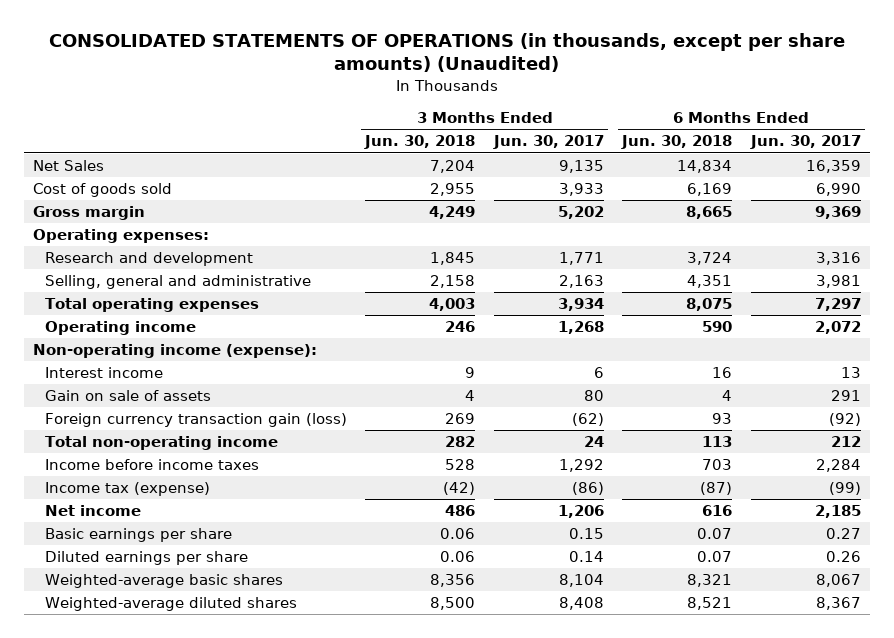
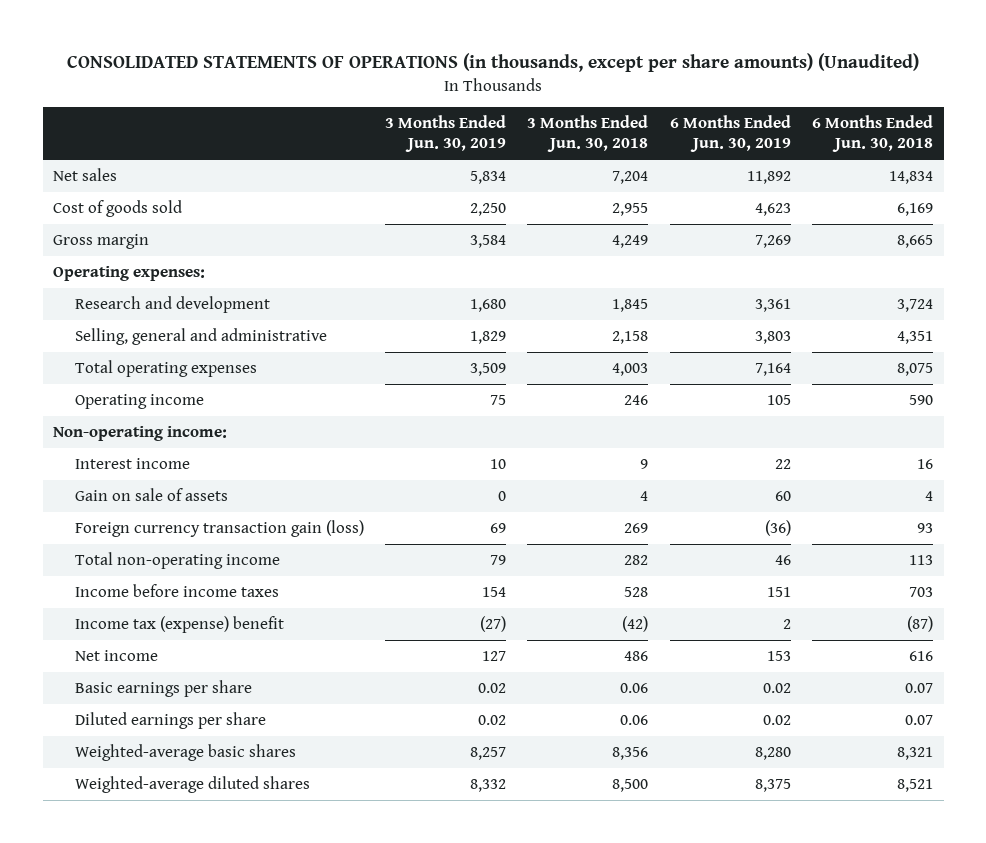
[492,135,604,150] Jun. 30, 2017 -> none
[749,135,861,150] Jun. 30, 2017 -> none
none -> [385,115,507,153] 3 Months Ended Jun. 30, 2019
none -> [669,115,791,153] 6 Months Ended Jun. 30, 2019
[32,160,104,172] Net Sales -> [53,168,118,182] Net sales
[32,344,317,359] Non-operating income (expense): -> [53,426,228,442] Non-operating income:
[44,482,210,497] Income tax (expense) -> [74,616,284,634] Income tax (expense) benefit

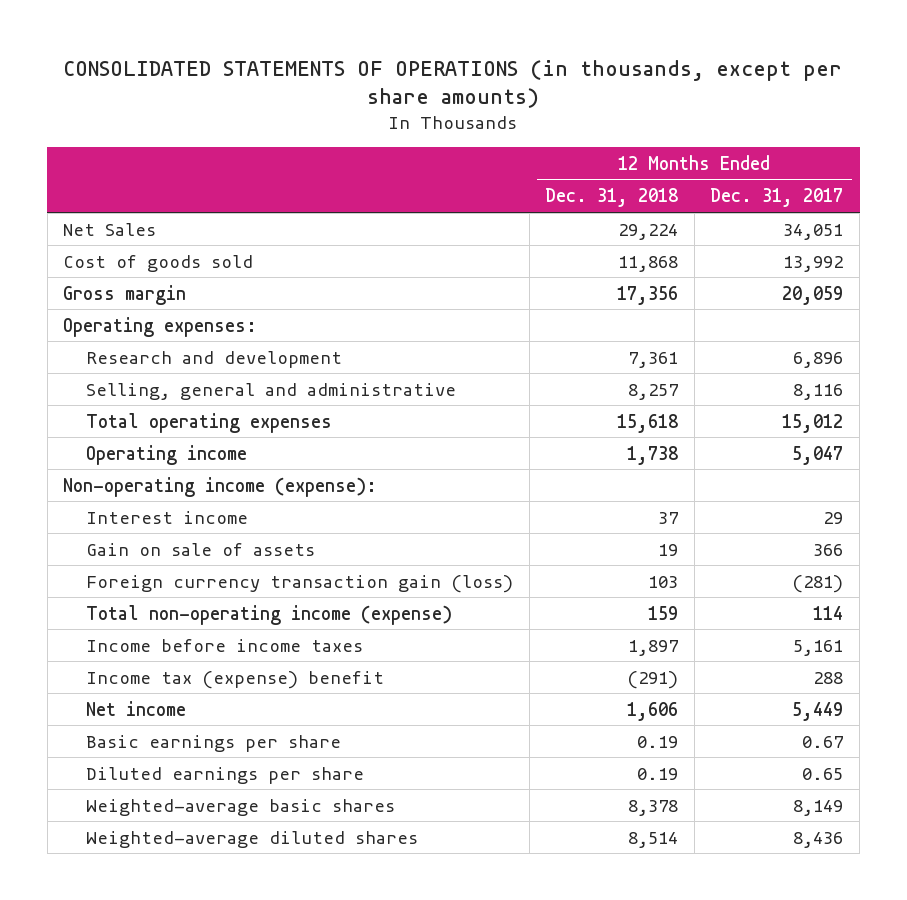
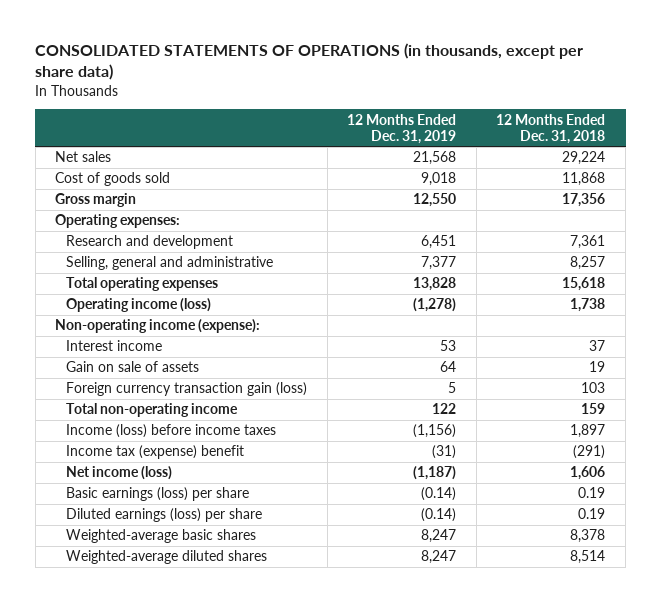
[63,59,843,109] CONSOLIDATED STATEMENTS OF OPERATIONS (in thousands, except per share amounts) -> [35,43,584,81] CONSOLIDATED STATEMENTS OF OPERATIONS (in thousands, except per share data)
[710,188,844,208] Dec. 31, 2017 -> none
none -> [347,113,457,144] 12 Months Ended Dec. 31, 2019
[63,222,157,236] Net Sales -> [55,151,112,163] Net sales
[86,444,248,465] Operating income -> [66,298,212,313] Operating income (loss)
[86,604,453,625] Total non-operating income (expense) -> [66,403,239,418] Total non-operating income
[86,638,364,652] Income before income taxes -> [66,424,277,439] Income (loss) before income taxes
[86,700,187,716] Net income -> [66,466,173,481] Net income (loss)
[86,734,342,752] Basic earnings per share -> [66,487,250,502] Basic earnings (loss) per share
[86,766,365,784] Diluted earnings per share -> [66,508,263,523] Diluted earnings (loss) per share

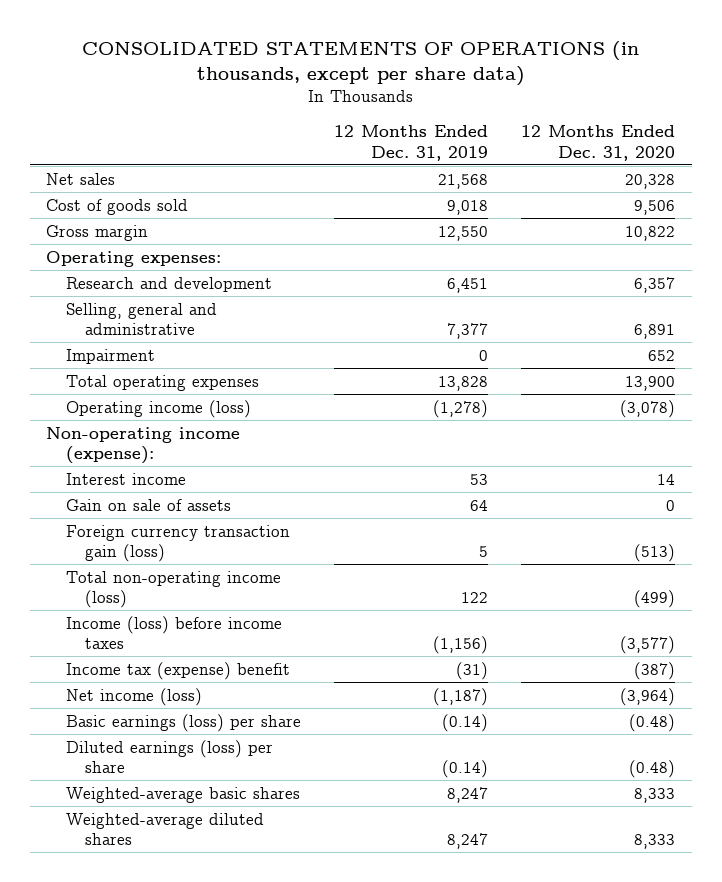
[496,113,606,144] 12 Months Ended Dec. 31, 2018 -> none
none -> [521,125,676,161] 12 Months Ended Dec. 31, 2020
none -> [65,348,155,364] Impairment
[66,403,239,418] Total non-operating income -> [65,570,281,608] Total non-operating income (loss)

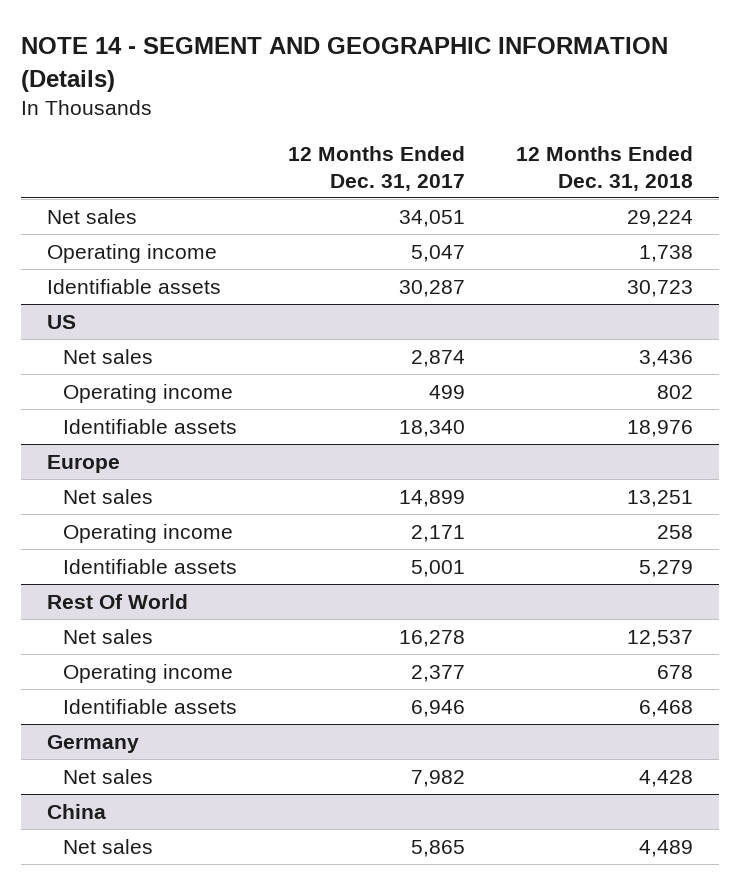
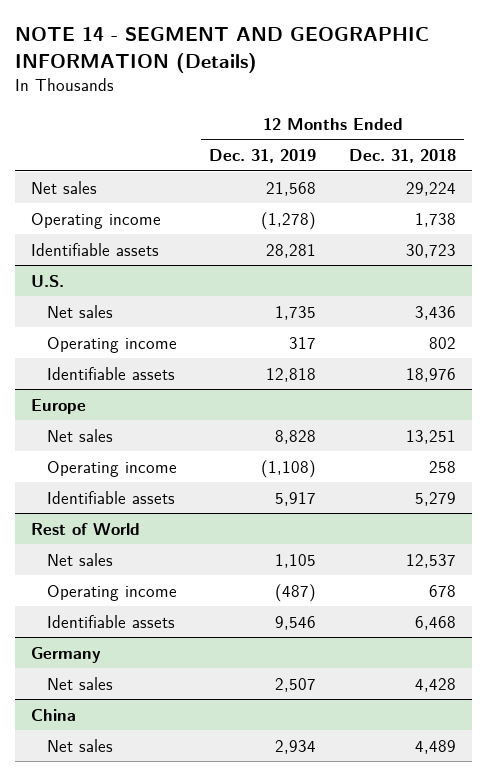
[288,145,466,191] 12 Months Ended Dec. 31, 2017 -> none
none -> [209,149,317,164] Dec. 31, 2019
[46,314,76,329] US -> [31,274,65,287] U.S.
[46,593,188,609] Rest Of World -> [31,522,141,535] Rest of World

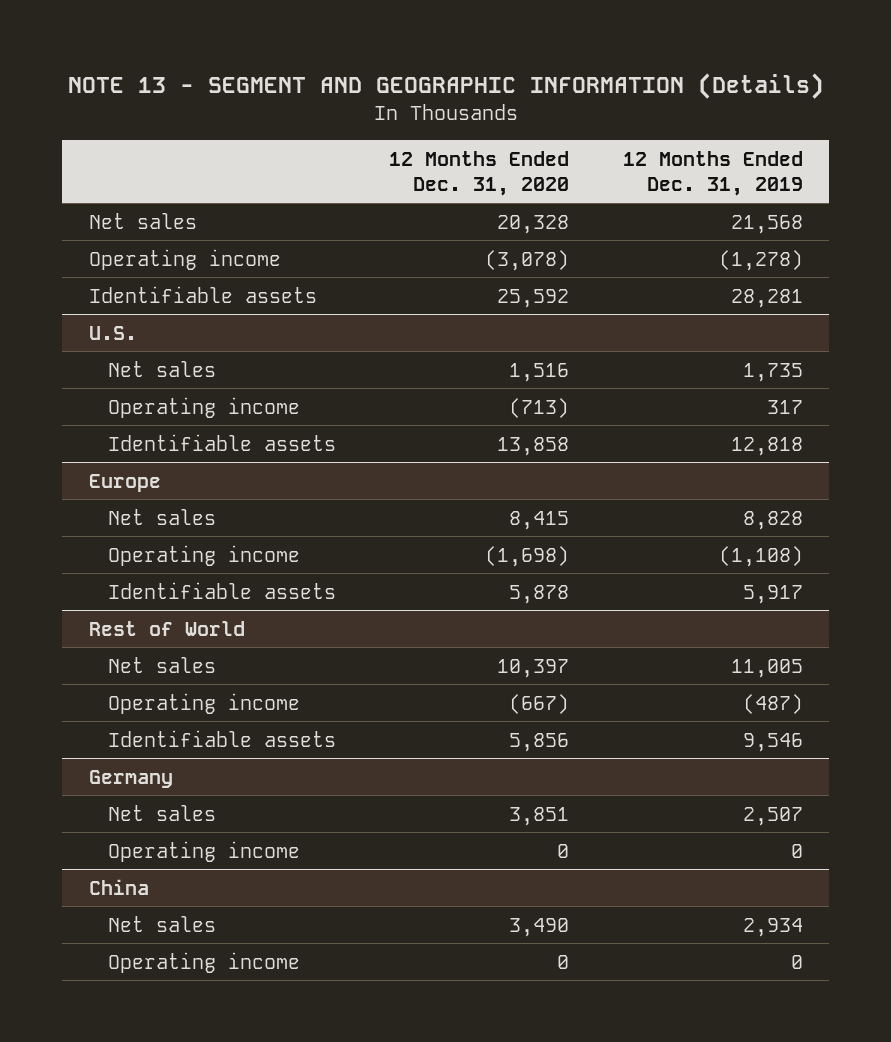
[14,27,429,74] NOTE 14 - SEGMENT AND GEOGRAPHIC INFORMATION (Details) -> [67,72,824,99] NOTE 13 - SEGMENT AND GEOGRAPHIC INFORMATION (Details)
[349,149,457,164] Dec. 31, 2018 -> none
none -> [389,150,570,196] 12 Months Ended Dec. 31, 2020
[275,553,317,568] 1,105 -> [730,658,803,678] 11,005
none -> [108,840,301,862] Operating income
none -> [108,951,301,973] Operating income

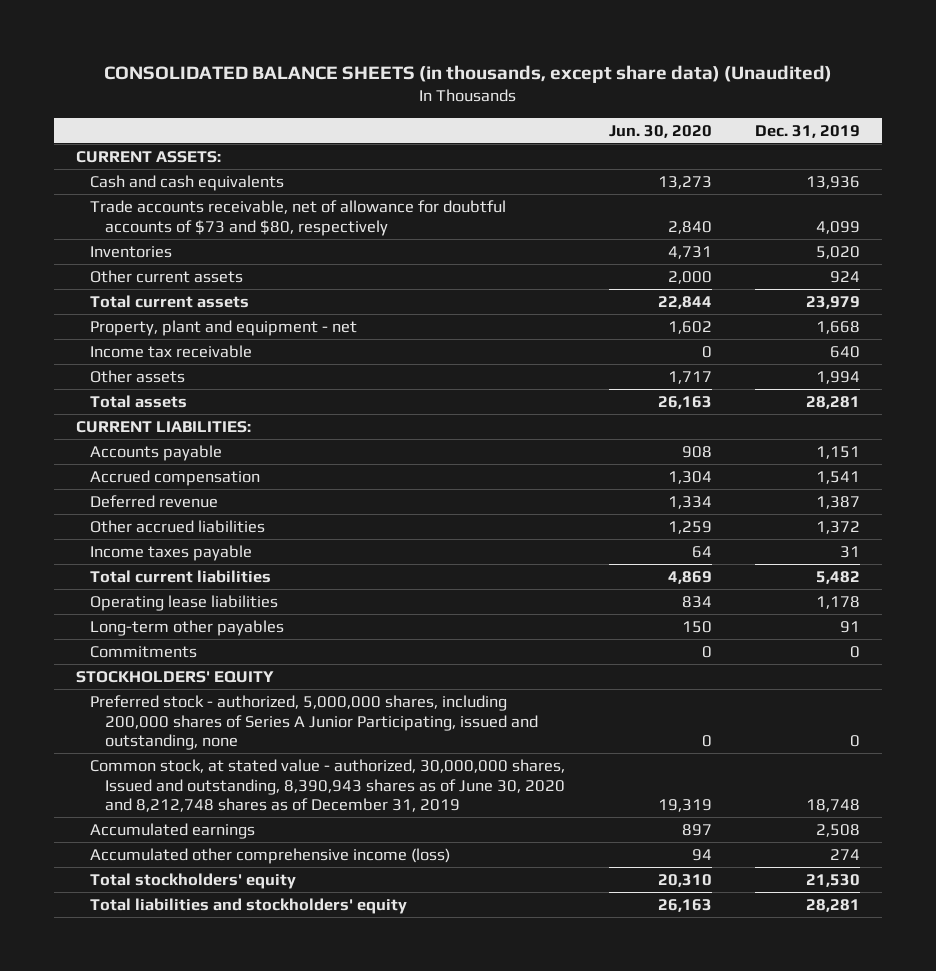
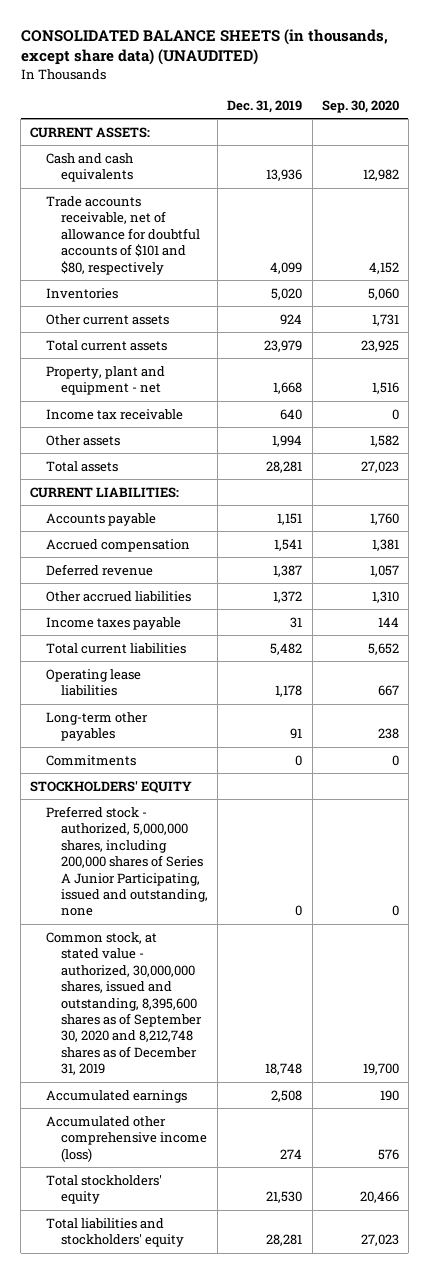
[103,65,832,84] CONSOLIDATED BALANCE SHEETS (in thousands, except share data) (Unaudited) -> [20,28,388,66] CONSOLIDATED BALANCE SHEETS (in thousands, except share data) (UNAUDITED)
[608,124,712,138] Jun. 30, 2020 -> none
none -> [321,99,399,113] Sep. 30, 2020
[90,199,507,236] Trade accounts receivable, net of allowance for doubtful accounts of $73 and $80, respectively -> [45,195,201,275] Trade accounts receivable, net of allowance for doubtful accounts of $101 and $80, respectively
[90,758,566,813] Common stock, at stated value - authorized, 30,000,000 shares, Issued and outstanding, 8,390,943 shares as of June 30, 2020 and 8,212,748 shares as of December 31, 2019 -> [45,931,203,1076] Common stock, at stated value - authorized, 30,000,000 shares, issued and outstanding, 8,395,600 shares as of September 30, 2020 and 8,212,748 shares as of December 31, 2019

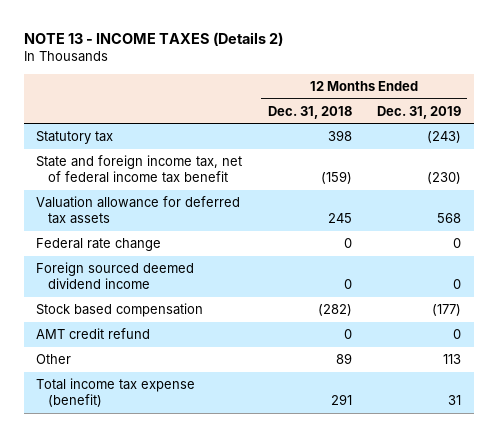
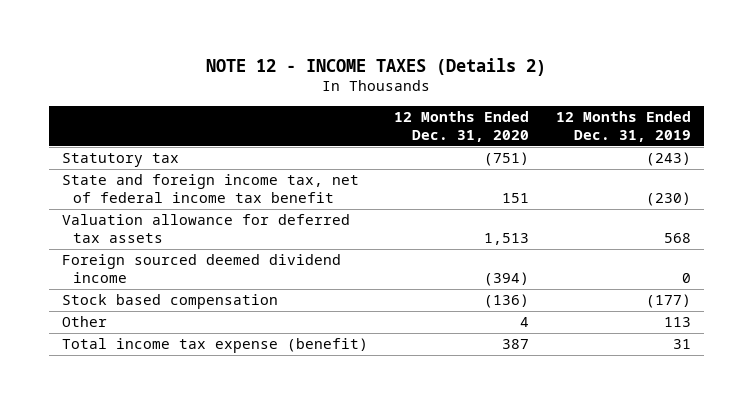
[23,31,283,46] NOTE 13 - INCOME TAXES (Details 2) -> [206,57,547,76] NOTE 12 - INCOME TAXES (Details 2)
[267,105,352,119] Dec. 31, 2018 -> none
none -> [394,111,530,143] 12 Months Ended Dec. 31, 2020
[36,238,162,252] Federal rate change -> none
[36,328,151,340] AMT credit refund -> none

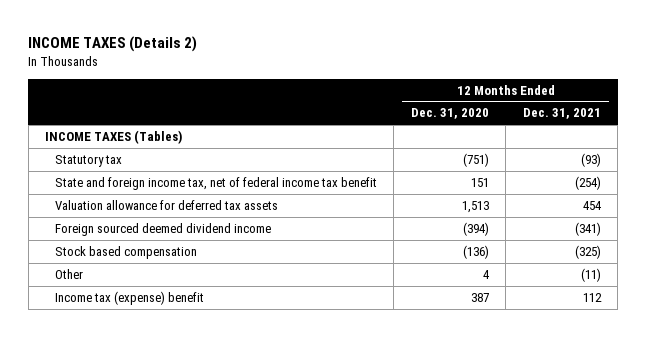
[206,57,547,76] NOTE 12 - INCOME TAXES (Details 2) -> [28,36,198,53] INCOME TAXES (Details 2)
[555,111,691,143] 12 Months Ended Dec. 31, 2019 -> none
none -> [522,108,601,120] Dec. 31, 2021
none -> [45,129,183,144] INCOME TAXES (Tables)
[62,338,369,354] Total income tax expense (benefit) -> [54,290,204,305] Income tax (expense) benefit

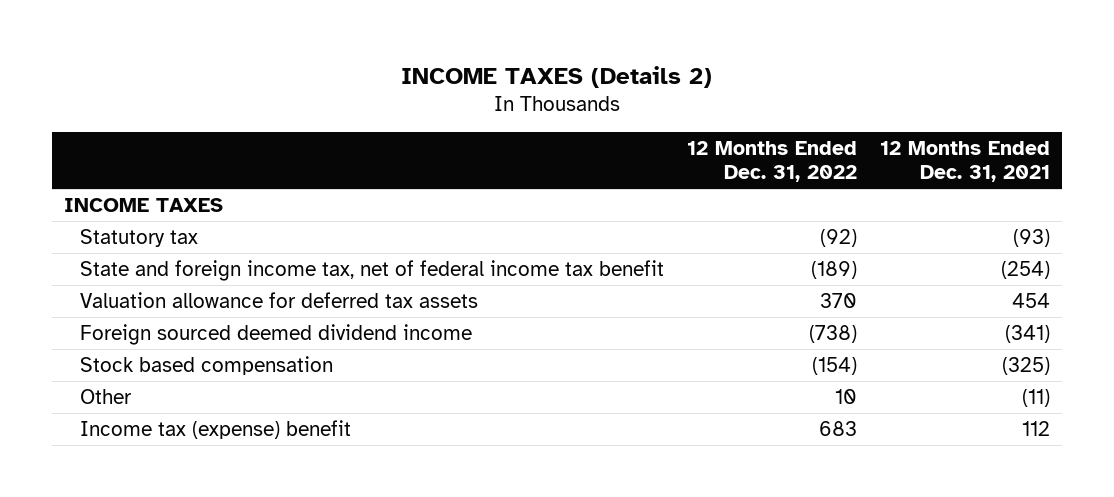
[410,108,489,120] Dec. 31, 2020 -> none
none -> [687,140,858,183] 12 Months Ended Dec. 31, 2022
[45,129,183,144] INCOME TAXES (Tables) -> [63,197,223,212] INCOME TAXES

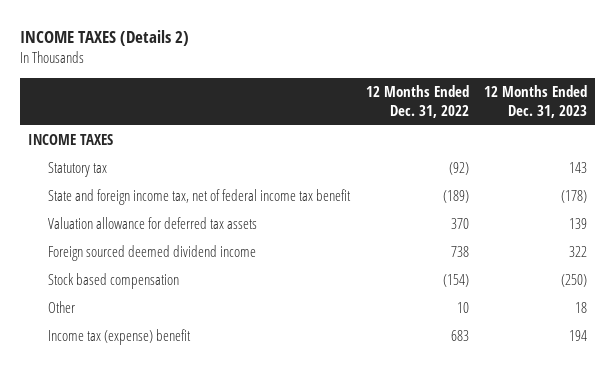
[880,140,1051,183] 12 Months Ended Dec. 31, 2021 -> none
none -> [484,85,588,119] 12 Months Ended Dec. 31, 2023
[809,324,858,343] (738) -> [450,246,469,258] 738

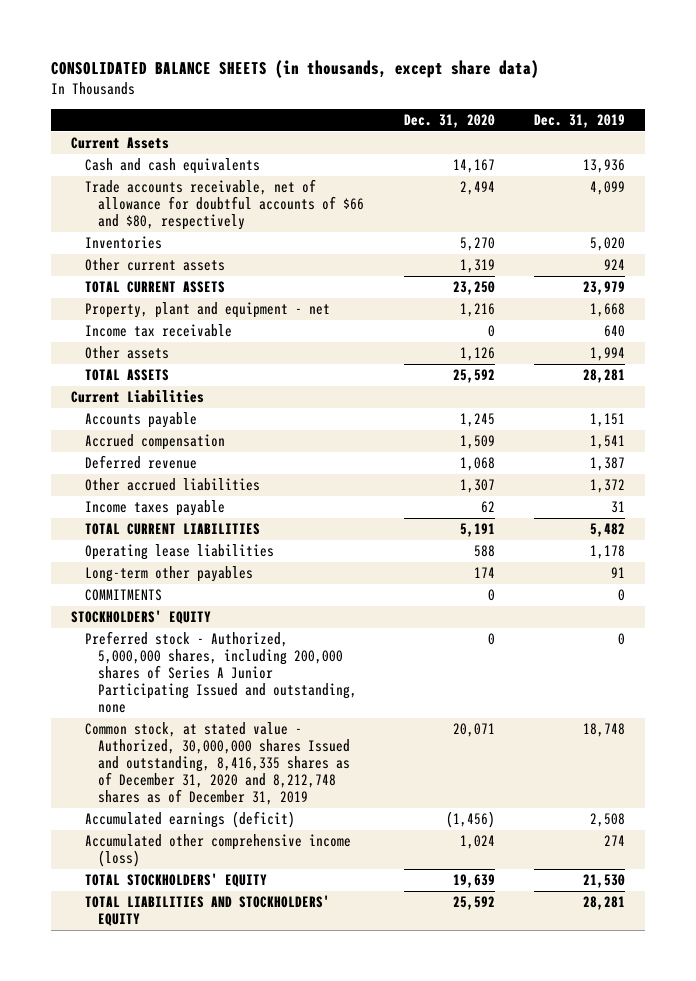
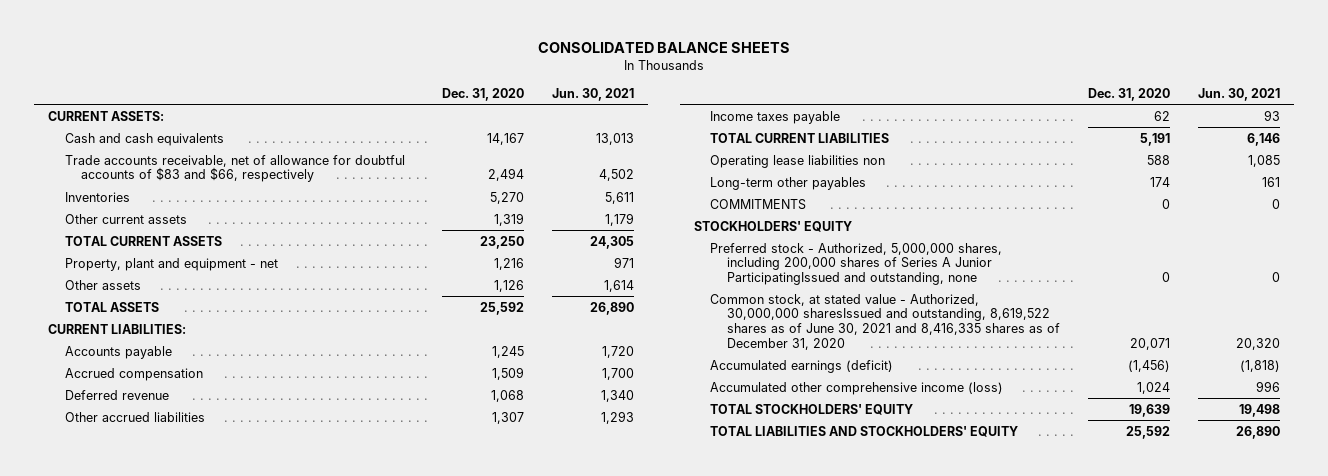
[51,59,540,78] CONSOLIDATED BALANCE SHEETS (in thousands, except share data) -> [537,42,790,54] CONSOLIDATED BALANCE SHEETS
[534,113,626,128] Dec. 31, 2019 -> none
none -> [552,88,635,102] Jun. 30, 2021
[70,137,169,150] Current Assets -> [47,110,164,121] CURRENT ASSETS:
[84,179,365,231] Trade accounts receivable, net of allowance for doubtful accounts of $66 and $80, respectively -> [64,154,405,183] Trade accounts receivable, net of allowance for doubtful accounts of $83 and $66, respectively
[84,324,232,338] Income tax receivable -> none
[70,390,204,404] Current Liabilities -> [47,323,186,334] CURRENT LIABILITIES:
[84,544,274,561] Operating lease liabilities -> [710,154,886,168] Operating lease liabilities non
[84,631,358,714] Preferred stock - Authorized, 5,000,000 shares, including 200,000 shares of Series A Junior Participating Issued and outstanding, none -> [710,242,1003,285] Preferred stock - Authorized, 5,000,000 shares, including 200,000 shares of Series A Junior ParticipatingIssued and outstanding, none
[84,722,351,806] Common stock, at stated value - Authorized, 30,000,000 shares Issued and outstanding, 8,416,335 shares as of December 31, 2020 and 8,212,748 shares as of December 31, 2019 -> [710,293,1061,350] Common stock, at stated value - Authorized, 30,000,000 sharesIssued and outstanding, 8,619,522 shares as of June 30, 2021 and 8,416,335 shares as of December 31, 2020

